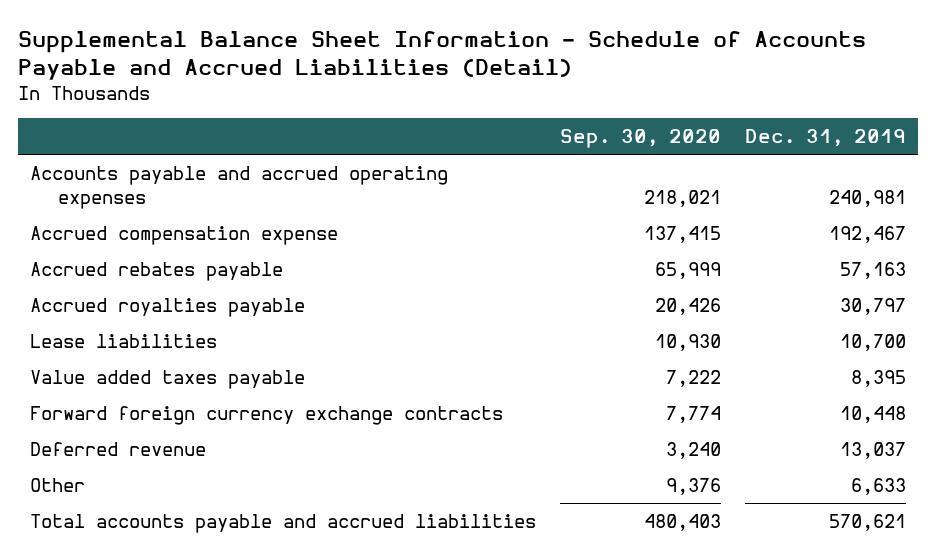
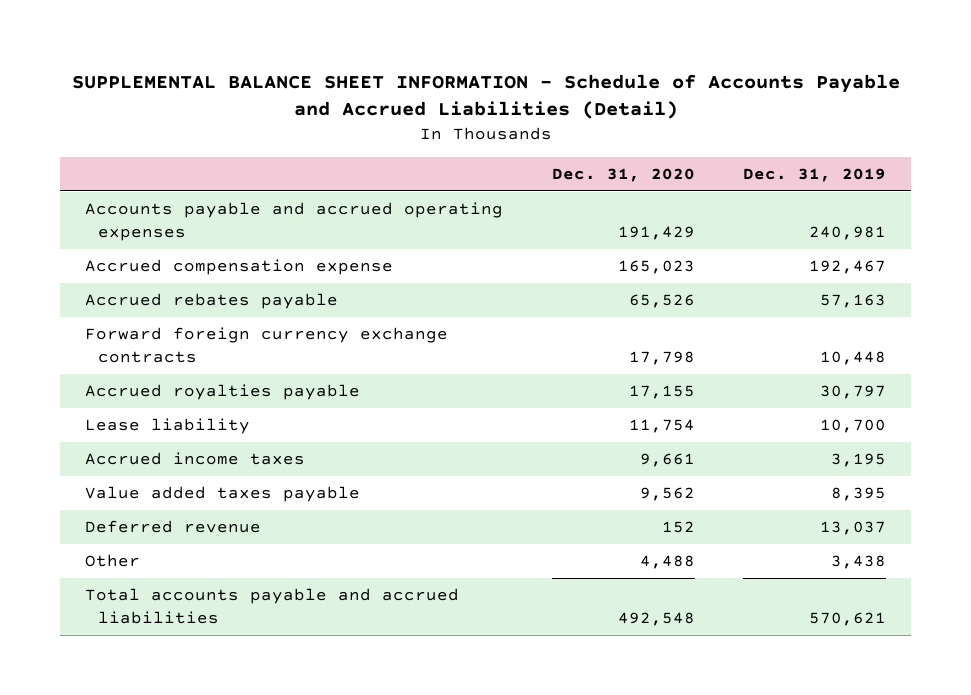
[18,30,867,81] Supplemental Balance Sheet Information - Schedule of Accounts Payable and Accrued Liabilities (Detail) -> [71,73,900,120] SUPPLEMENTAL BALANCE SHEET INFORMATION - Schedule of Accounts Payable and Accrued Liabilities (Detail)
[560,129,722,149] Sep. 30, 2020 -> none
none -> [551,167,695,182] Dec. 31, 2020
[30,405,504,425] Forward foreign currency exchange contracts -> [84,327,448,364] Forward foreign currency exchange contracts
[30,333,218,348] Lease liabilities -> none
none -> [84,418,250,435] Lease liability
none -> [84,452,305,466] Accrued income taxes
[851,477,907,495] 6,633 -> [831,555,887,570] 3,438

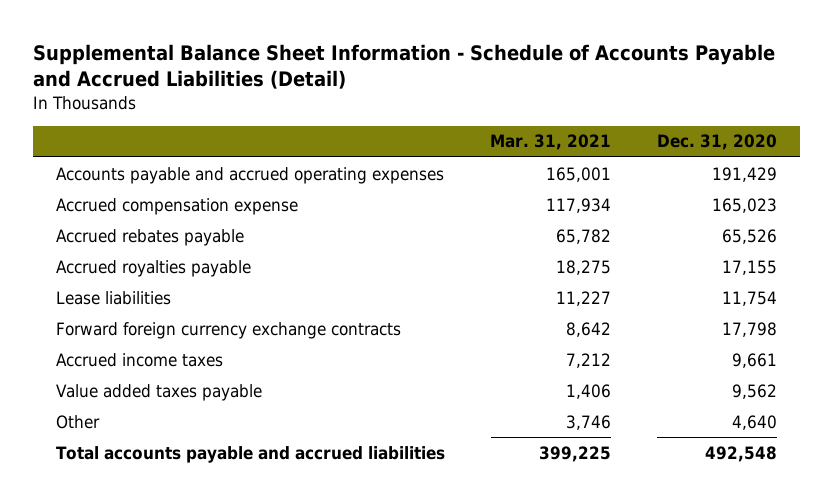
[71,73,900,120] SUPPLEMENTAL BALANCE SHEET INFORMATION - Schedule of Accounts Payable and Accrued Liabilities (Detail) -> [33,43,776,89] Supplemental Balance Sheet Information - Schedule of Accounts Payable and Accrued Liabilities (Detail)
[743,167,887,182] Dec. 31, 2019 -> none
none -> [490,134,612,151] Mar. 31, 2021
[84,418,250,435] Lease liability -> [56,290,172,305] Lease liabilities
[84,327,448,364] Forward foreign currency exchange contracts -> [56,321,402,339] Forward foreign currency exchange contracts
[84,520,261,534] Deferred revenue -> none
[639,555,695,570] 4,488 -> [732,414,778,430] 4,640

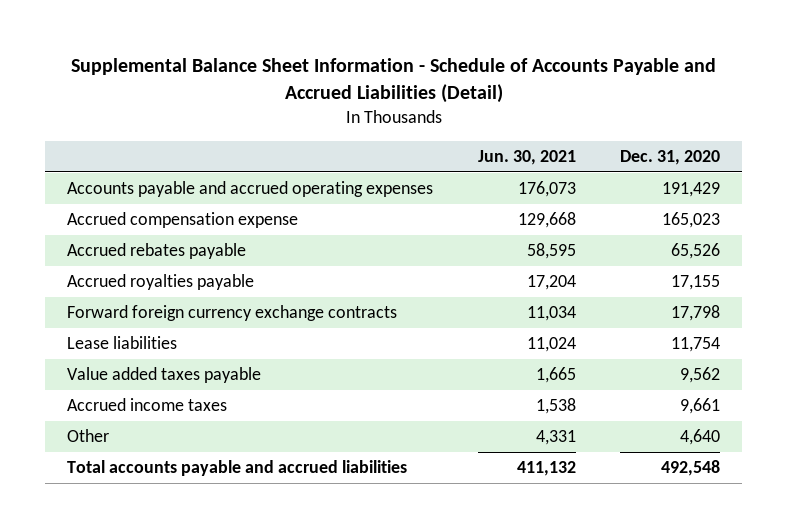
[490,134,612,151] Mar. 31, 2021 -> none
none -> [477,149,576,165] Jun. 30, 2021
[56,290,172,305] Lease liabilities -> [67,336,178,350] Lease liabilities
[56,352,224,367] Accrued income taxes -> [67,398,228,412] Accrued income taxes

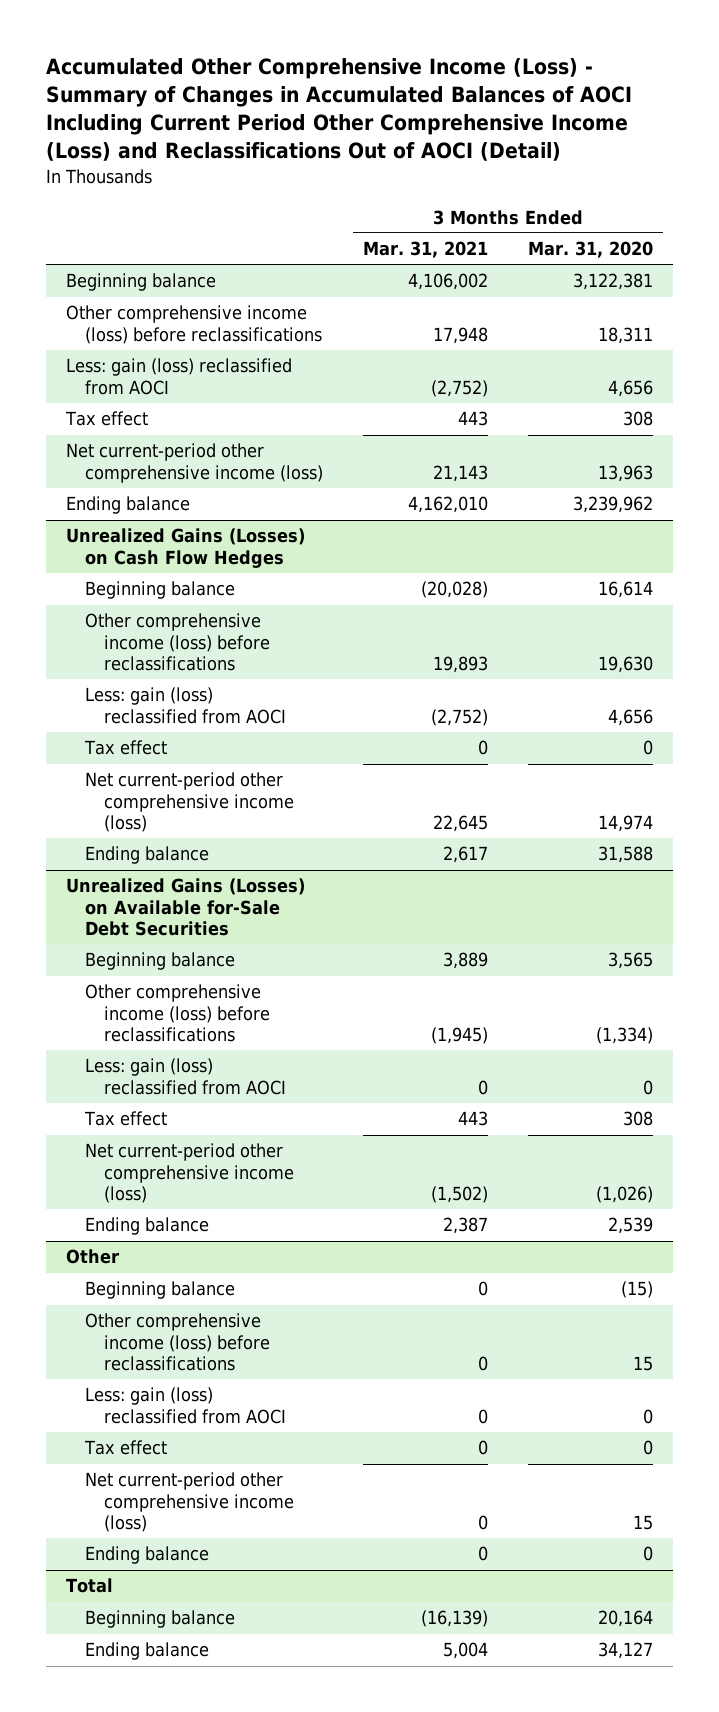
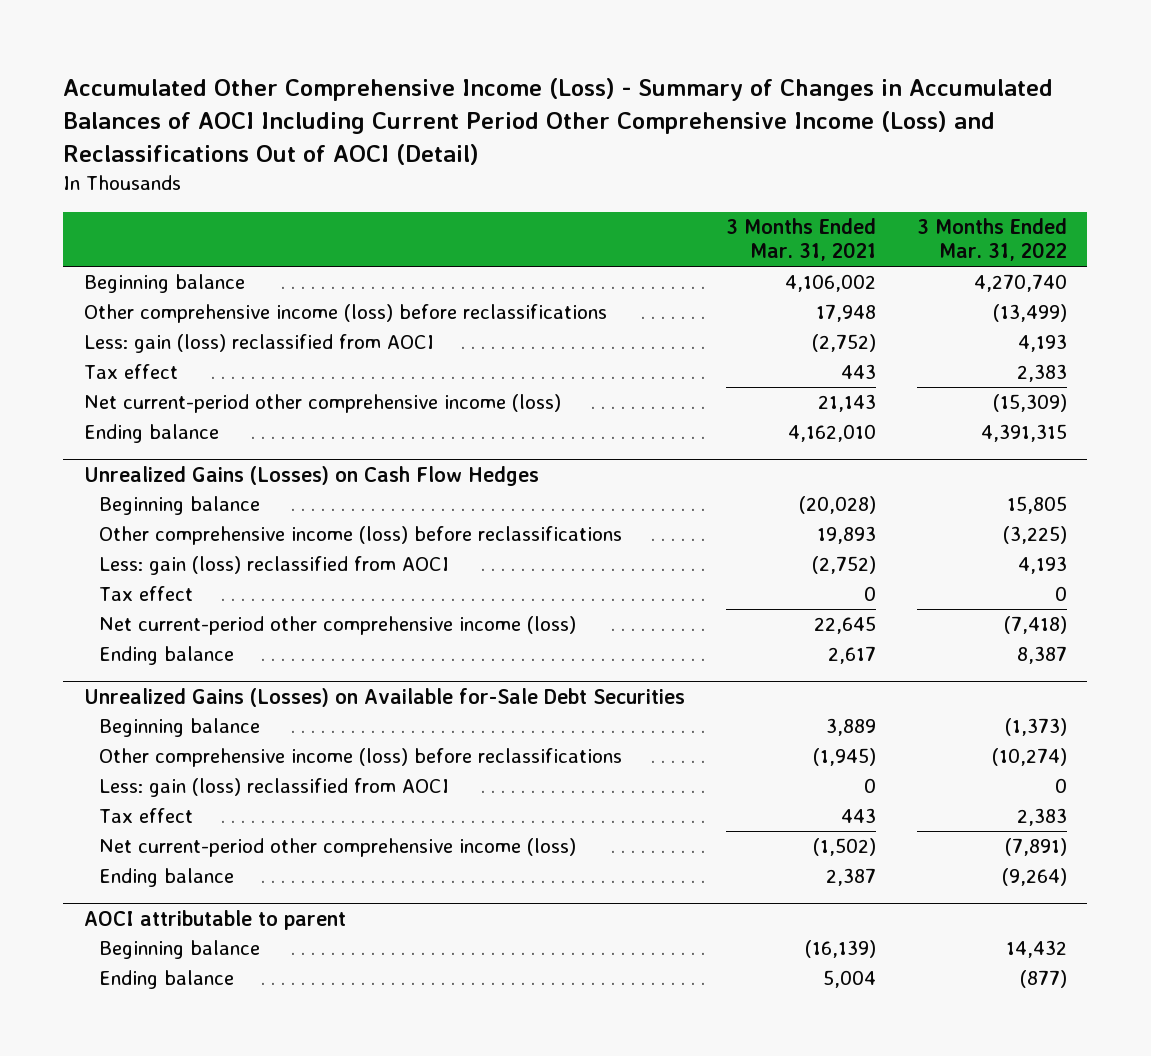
[527,241,653,259] Mar. 31, 2020 -> none
none -> [916,217,1067,262] 3 Months Ended Mar. 31, 2022
[65,1249,119,1265] Other -> none
[84,1281,235,1300] Beginning balance -> none
[84,1313,270,1371] Other comprehensive income (loss) before reclassifications -> none
[84,1387,286,1424] Less: gain (loss) reclassified from AOCI -> none
[83,1440,167,1456] Tax effect -> none
[84,1472,294,1532] Net current-period other comprehensive income (loss) -> none
[84,1546,209,1565] Ending balance -> none
[65,1578,113,1594] Total -> [83,909,346,930] AOCI attributable to parent

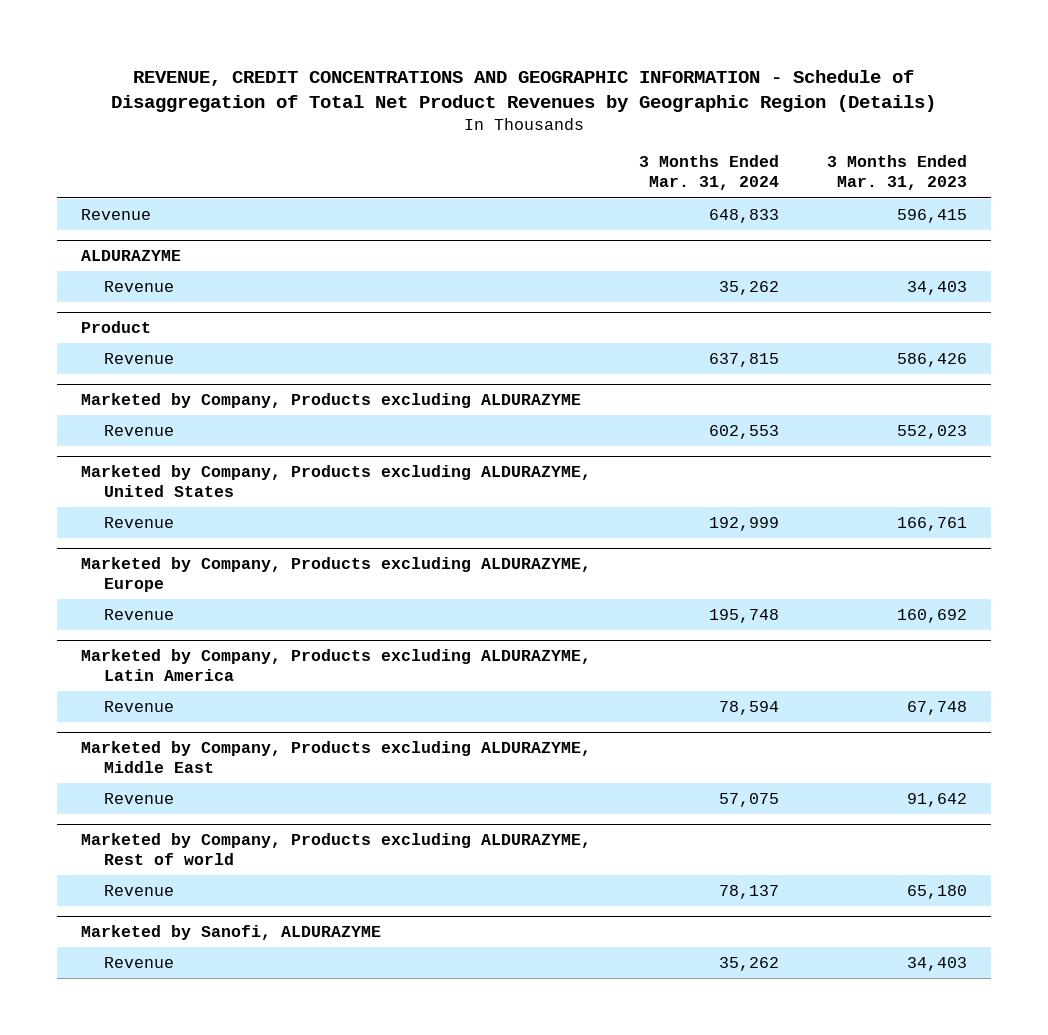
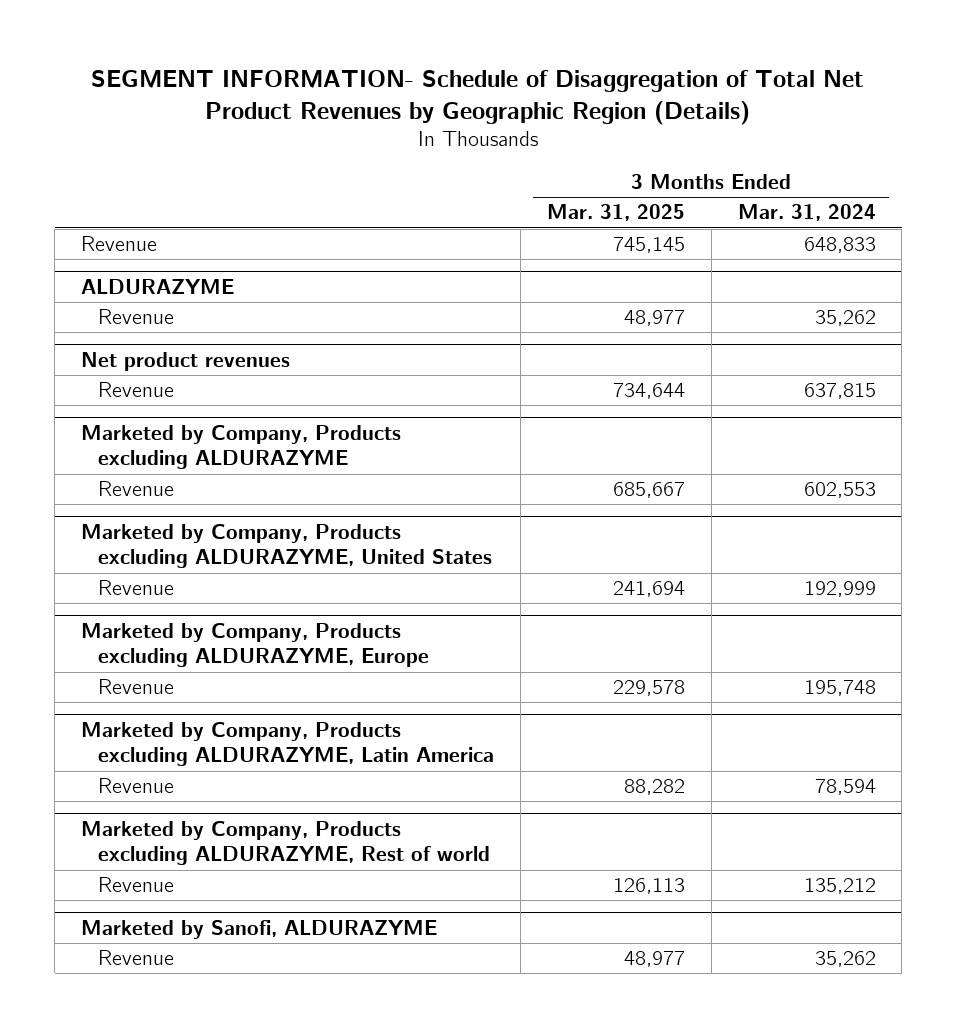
[111,69,937,112] REVENUE, CREDIT CONCENTRATIONS AND GEOGRAPHIC INFORMATION - Schedule of Disaggregation of Total Net Product Revenues by Geographic Region (Details) -> [91,69,865,125] SEGMENT INFORMATION- Schedule of Disaggregation of Total Net Product Revenues by Geographic Region (Details)
[827,155,968,191] 3 Months Ended Mar. 31, 2023 -> none
none -> [546,204,685,222] Mar. 31, 2025
[81,321,152,334] Product -> [81,351,291,371] Net product revenues
[81,741,592,774] Marketed by Company, Products excluding ALDURAZYME, Middle East -> none
[104,793,175,805] Revenue -> none
[719,885,780,900] 78,137 -> [803,878,876,895] 135,212

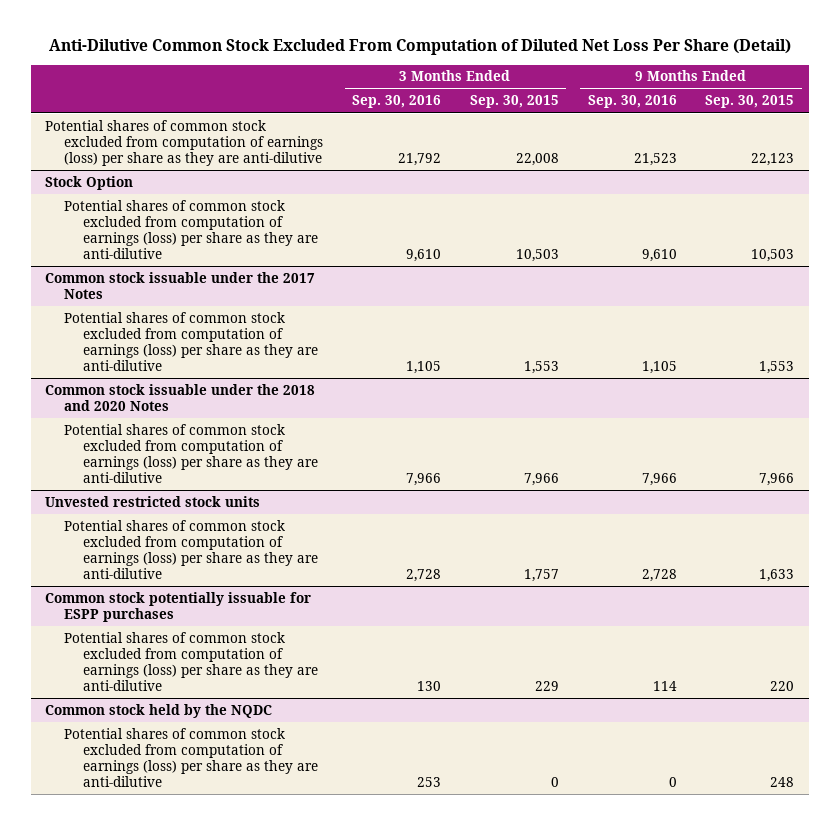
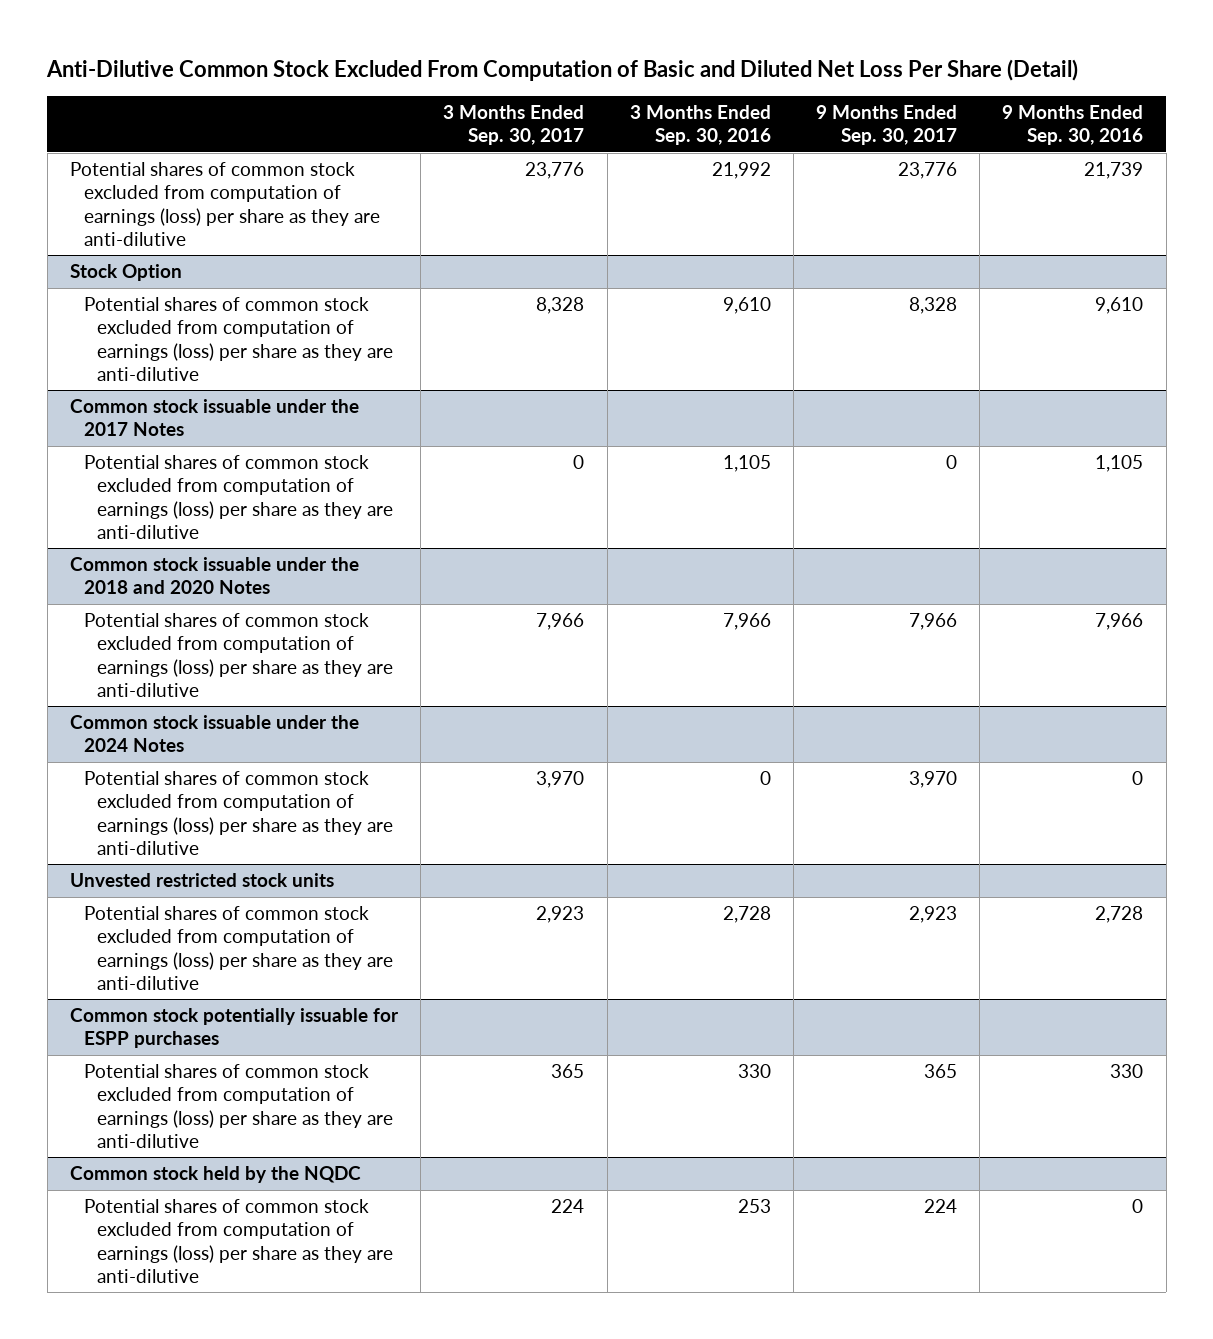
[48,39,791,56] Anti-Dilutive Common Stock Excluded From Computation of Diluted Net Loss Per Share (Detail) -> [46,58,1079,81] Anti-Dilutive Common Stock Excluded From Computation of Basic and Diluted Net Loss Per Share (Detail)
[469,95,559,109] Sep. 30, 2015 -> none
[705,95,795,109] Sep. 30, 2015 -> none
none -> [443,105,585,146] 3 Months Ended Sep. 30, 2017
none -> [816,105,958,146] 9 Months Ended Sep. 30, 2017
[398,152,442,166] 21,792 -> [711,162,771,180] 21,992
[633,152,677,166] 21,523 -> [1084,162,1144,180] 21,739
none -> [70,715,360,753] Common stock issuable under the 2024 Notes
none -> [83,771,394,855] Potential shares of common stock excluded from computation of earnings (loss) per share as they are anti-dilutive
[417,680,442,691] 130 -> [737,1064,771,1079] 330
[652,680,677,691] 114 -> [1110,1064,1144,1079] 330

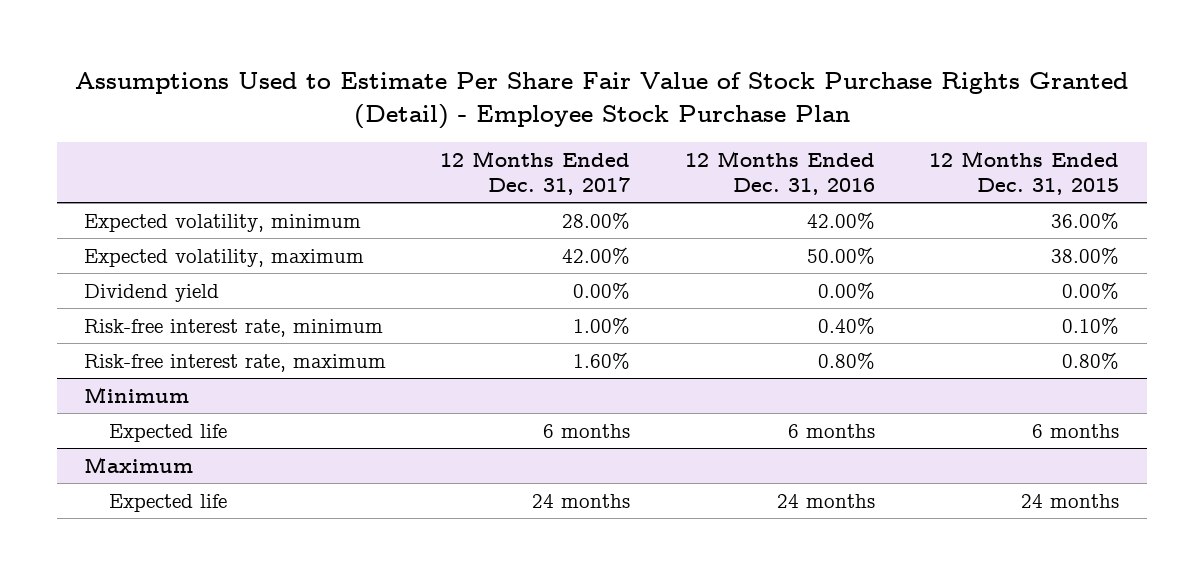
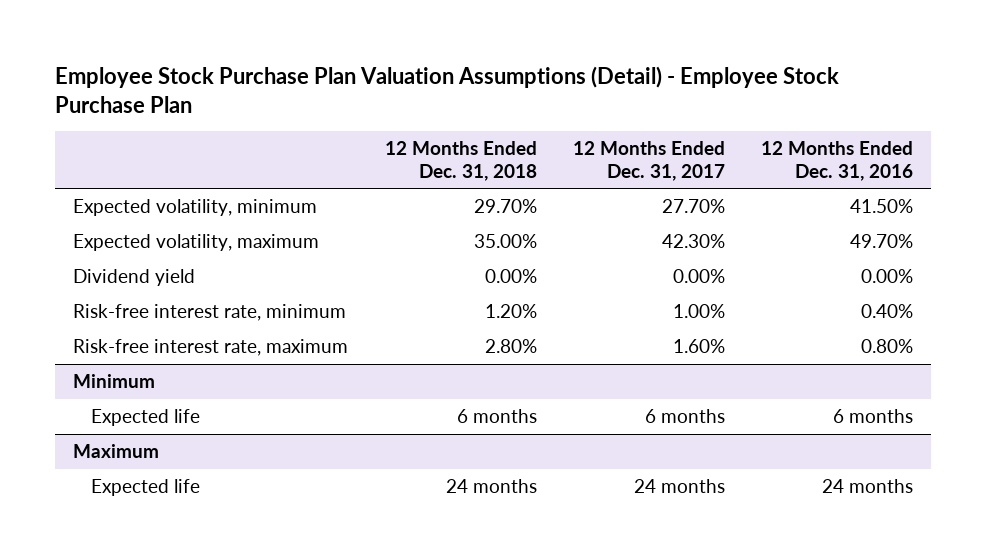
[74,72,1128,129] Assumptions Used to Estimate Per Share Fair Value of Stock Purchase Rights Granted (Detail) - Employee Stock Purchase Plan -> [55,66,840,113] Employee Stock Purchase Plan Valuation Assumptions (Detail) - Employee Stock Purchase Plan
[929,151,1120,195] 12 Months Ended Dec. 31, 2015 -> none
none -> [384,141,537,181] 12 Months Ended Dec. 31, 2018
[562,211,631,229] 28.00% -> [661,198,725,213] 27.70%
[806,211,875,229] 42.00% -> [849,198,913,213] 41.50%
[562,246,631,264] 42.00% -> [661,233,725,248] 42.30%
[806,246,875,264] 50.00% -> [849,233,913,248] 49.70%

